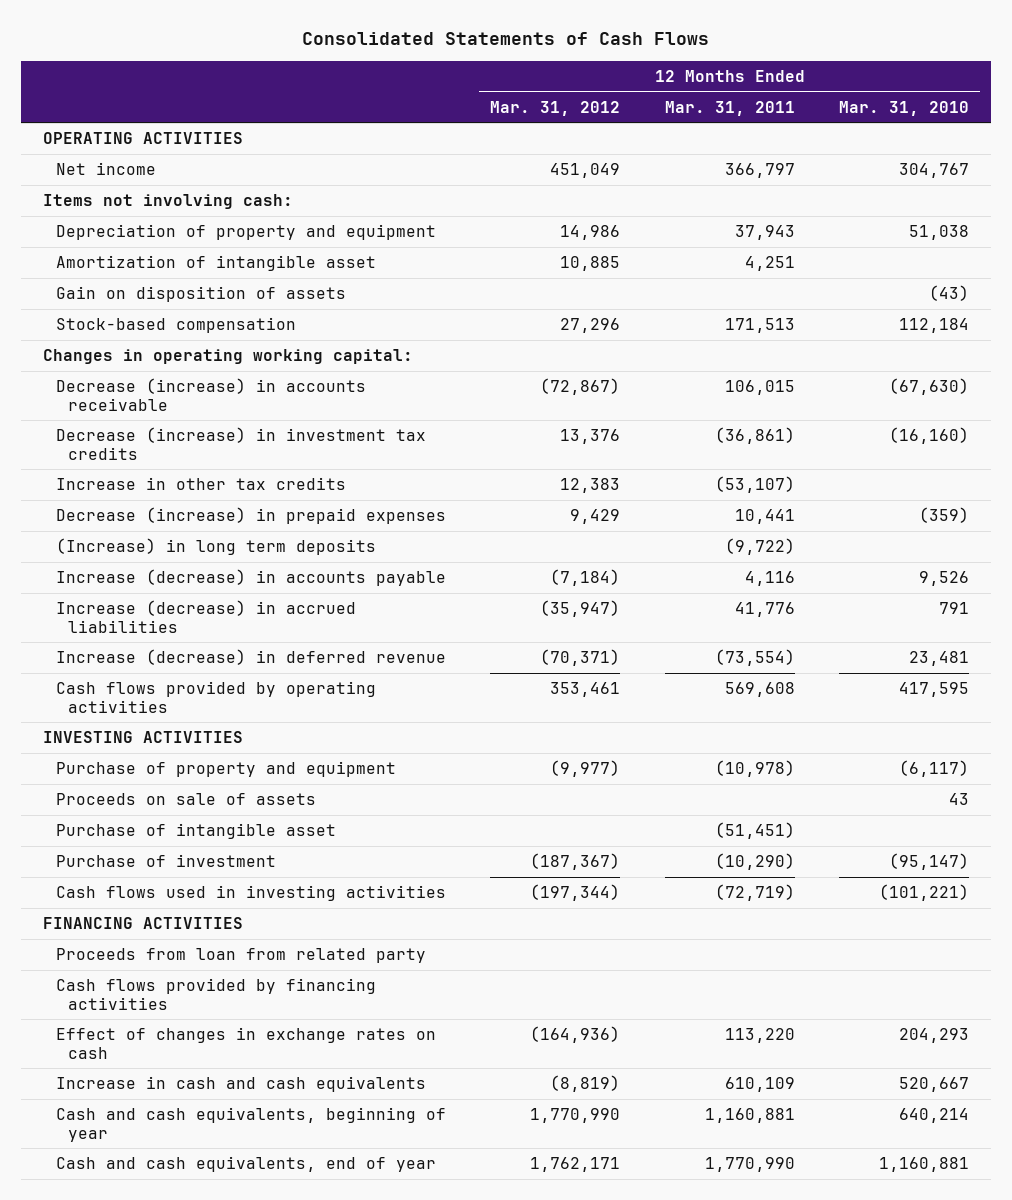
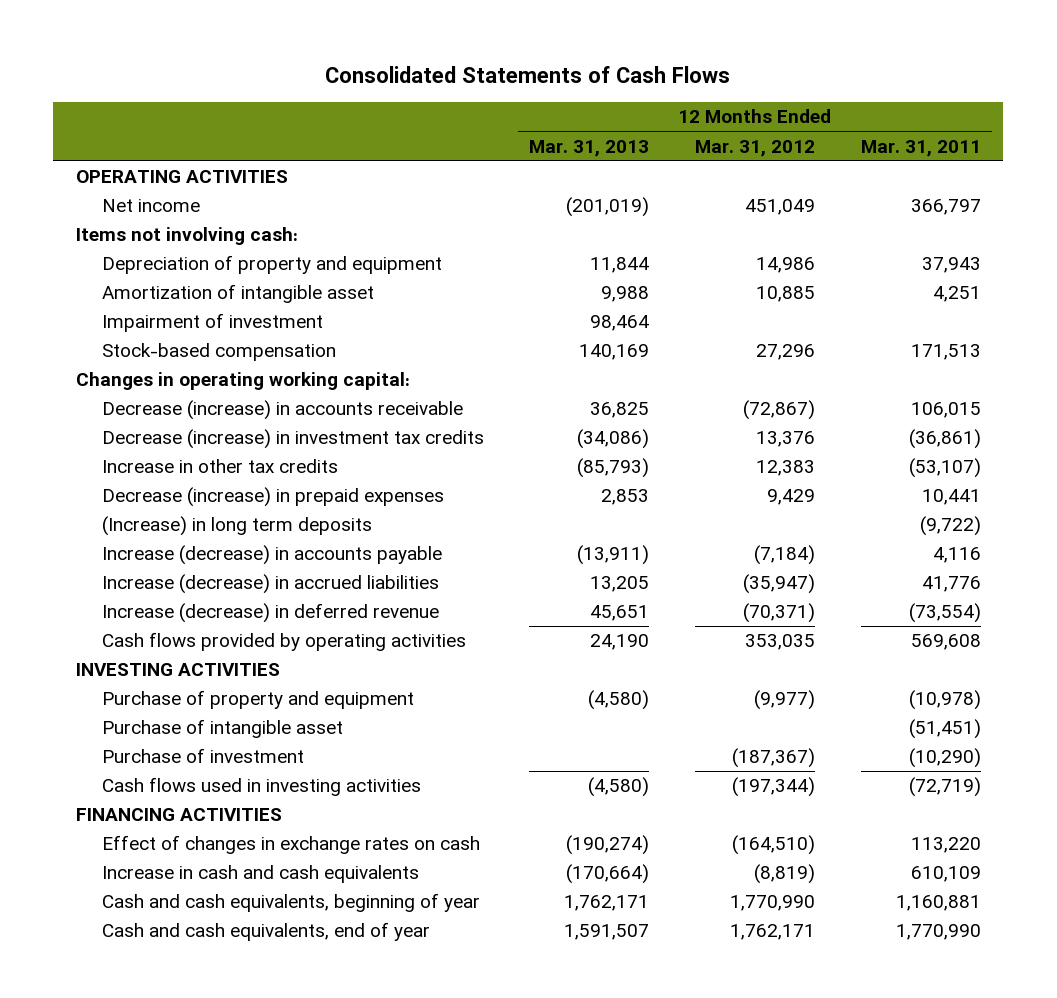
[839,100,970,116] Mar. 31, 2010 -> none
none -> [529,139,650,157] Mar. 31, 2013
[55,286,346,303] Gain on disposition of assets -> none
none -> [101,313,323,333] Impairment of investment
[550,682,621,698] 353,461 -> [745,634,816,651] 353,035
[55,793,316,806] Proceeds on sale of assets -> none
[55,948,426,964] Proceeds from loan from related party -> none
[55,978,376,1010] Cash flows provided by financing activities -> none
[530,1026,621,1044] (164,936) -> [732,835,816,856] (164,510)

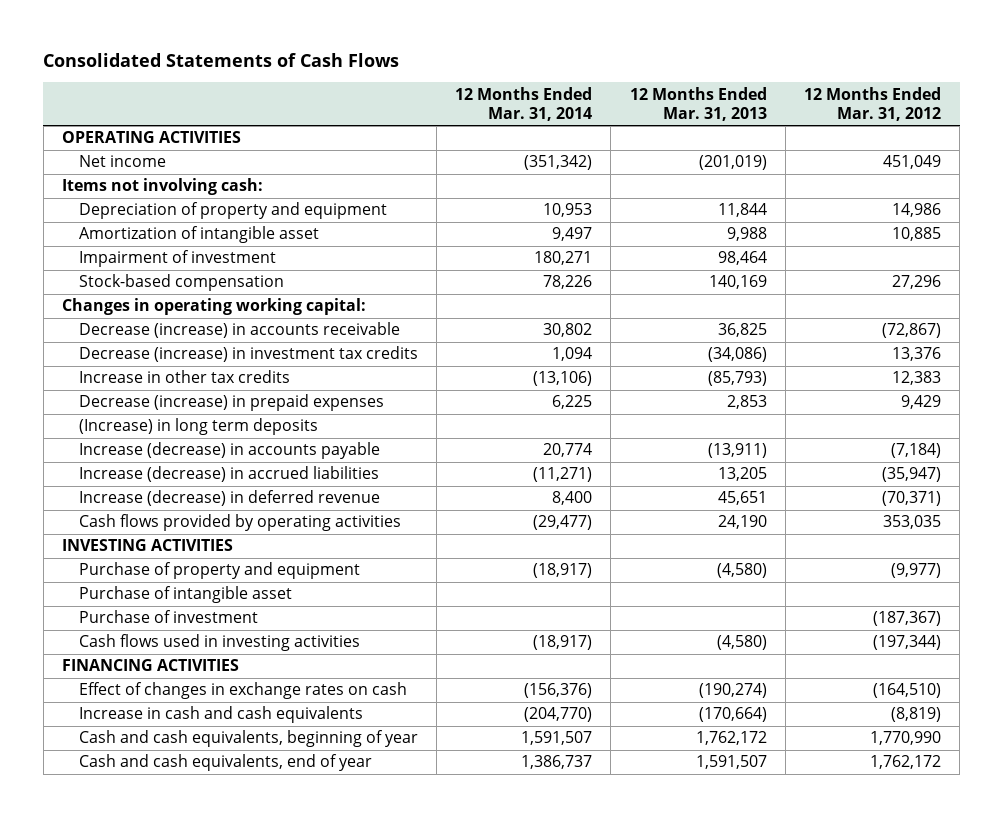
[860,139,981,157] Mar. 31, 2011 -> none
none -> [455,86,593,121] 12 Months Ended Mar. 31, 2014
[564,895,650,912] 1,762,171 -> [695,731,767,746] 1,762,172
[730,924,816,941] 1,762,171 -> [870,755,942,770] 1,762,172

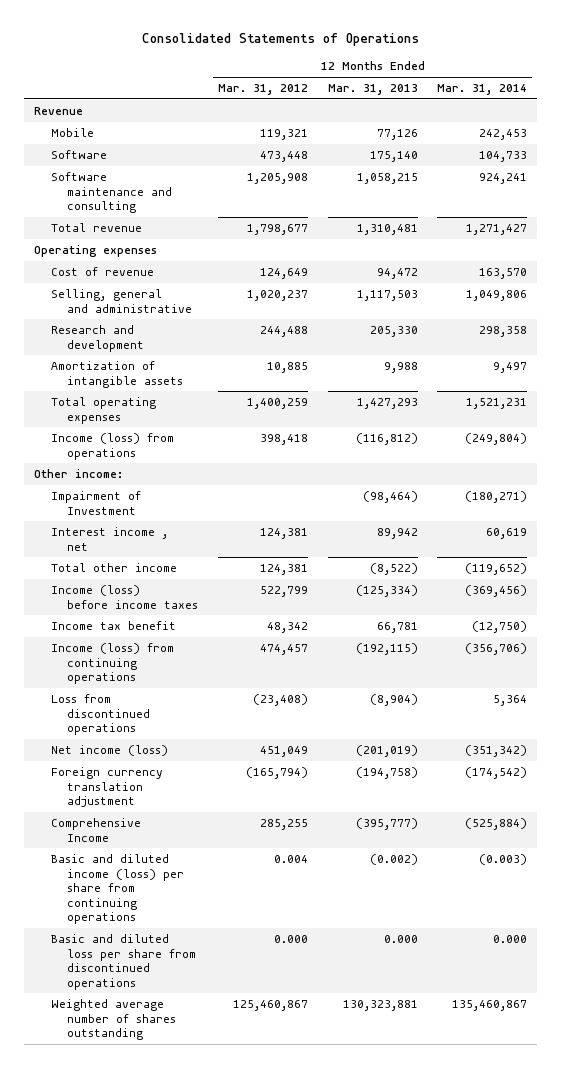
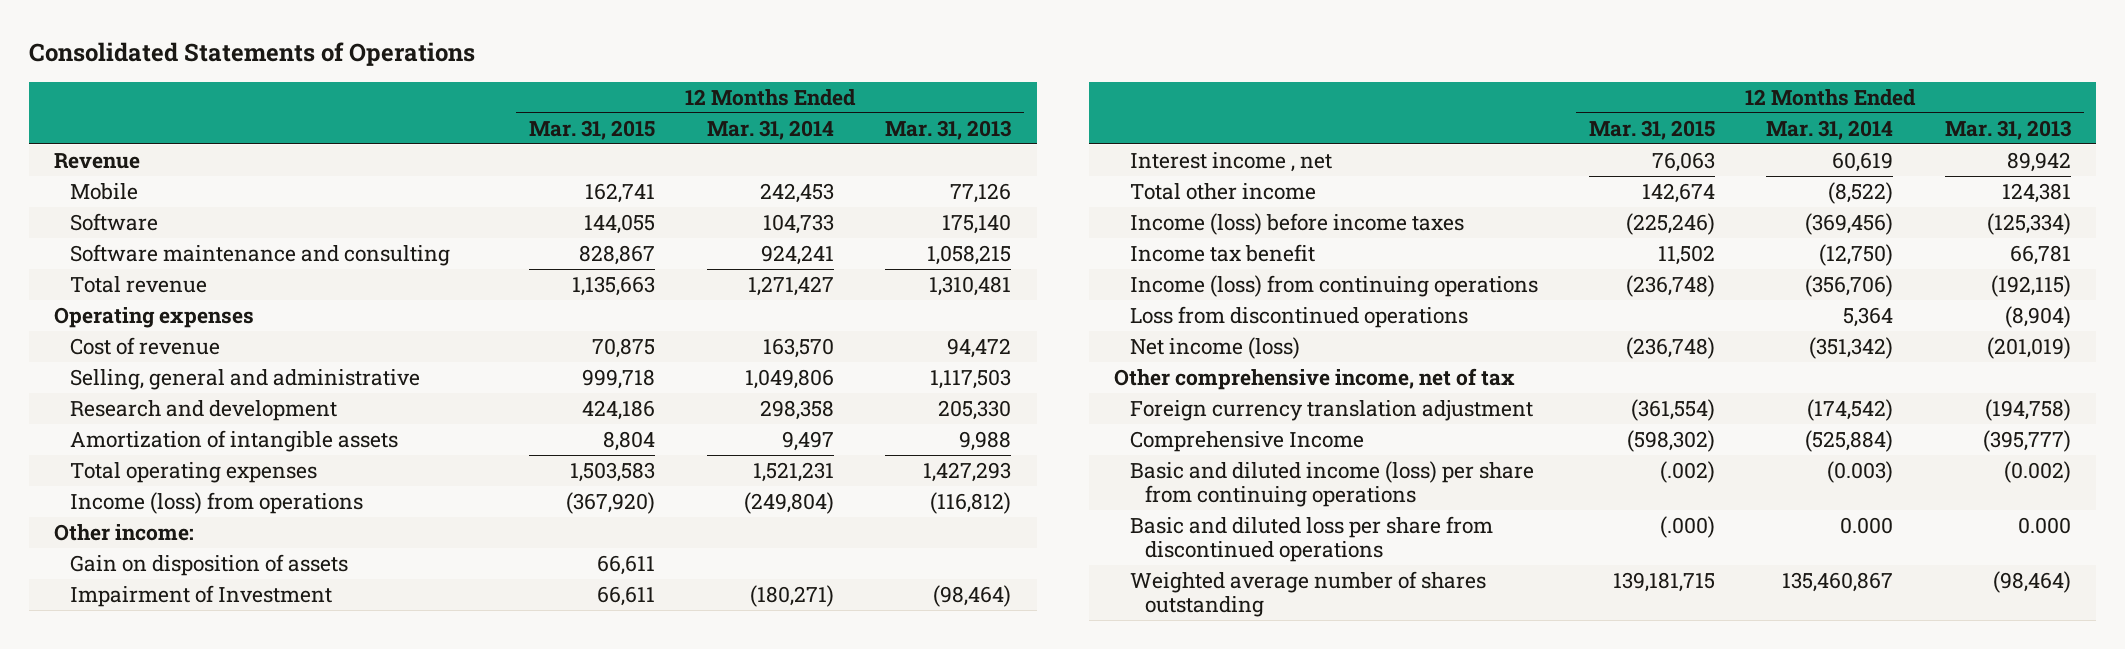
[218,84,309,96] Mar. 31, 2012 -> none
none -> [529,119,656,140] Mar. 31, 2015
none -> [69,554,348,577] Gain on disposition of assets
[369,563,418,576] (8,522) -> [2001,183,2071,204] 124,381
[465,563,528,576] (119,652) -> [1828,182,1894,205] (8,522)
none -> [1114,368,1516,391] Other comprehensive income, net of tax
[342,1000,418,1012] 130,323,881 -> [1992,571,2071,594] (98,464)

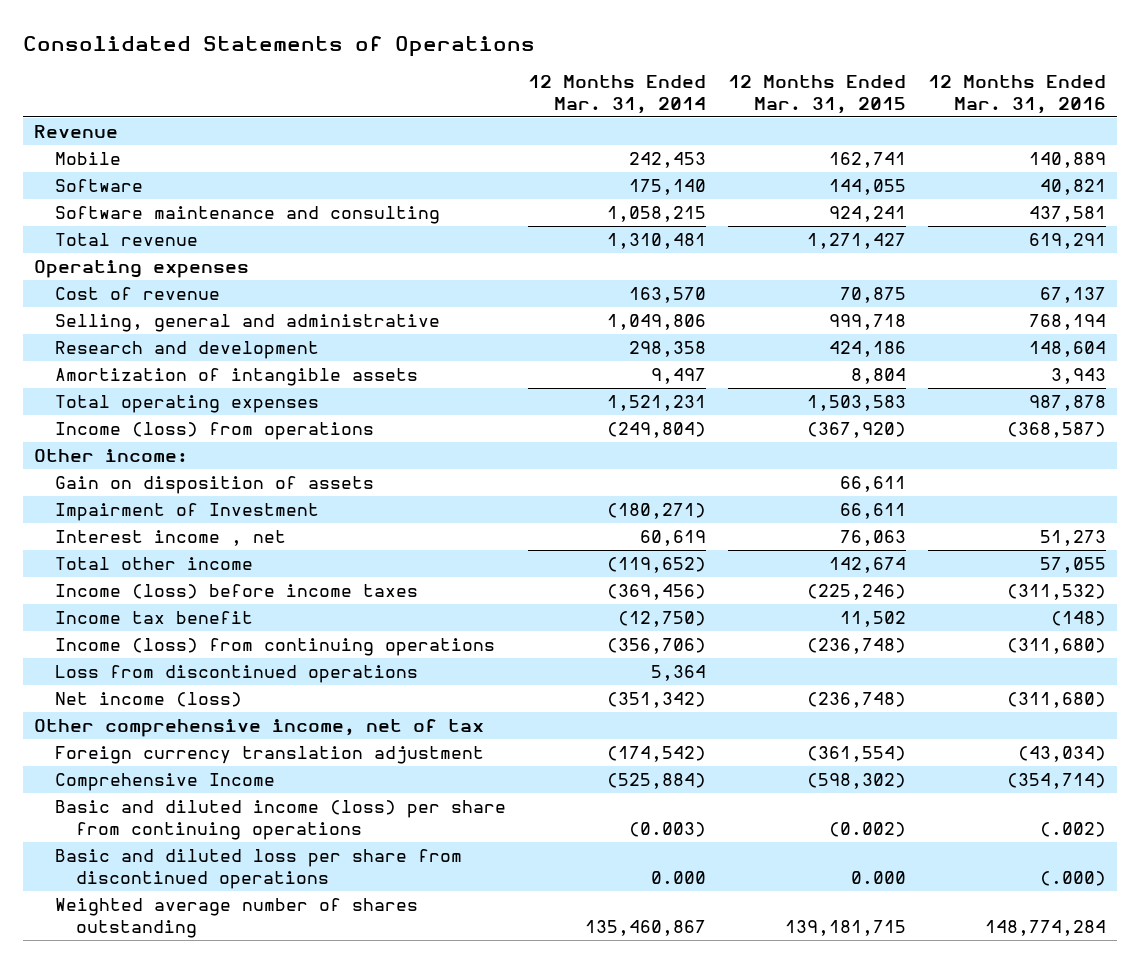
[884,119,1011,140] Mar. 31, 2013 -> none
none -> [927,75,1106,115] 12 Months Ended Mar. 31, 2016
[762,214,834,235] 104,733 -> [628,178,706,195] 175,140
[579,245,656,266] 828,867 -> [828,205,906,222] 924,241
[760,245,834,266] 924,241 -> [606,205,706,222] 1,058,215
[572,276,656,297] 1,135,663 -> [806,232,906,249] 1,271,427
[747,276,834,297] 1,271,427 -> [606,232,706,249] 1,310,481
[1828,182,1894,205] (8,522) -> [606,556,706,573] (119,652)
[1660,461,1716,484] (.002) -> [828,822,906,838] (0.002)
[1660,516,1716,539] (.000) -> [850,871,906,885] 0.000

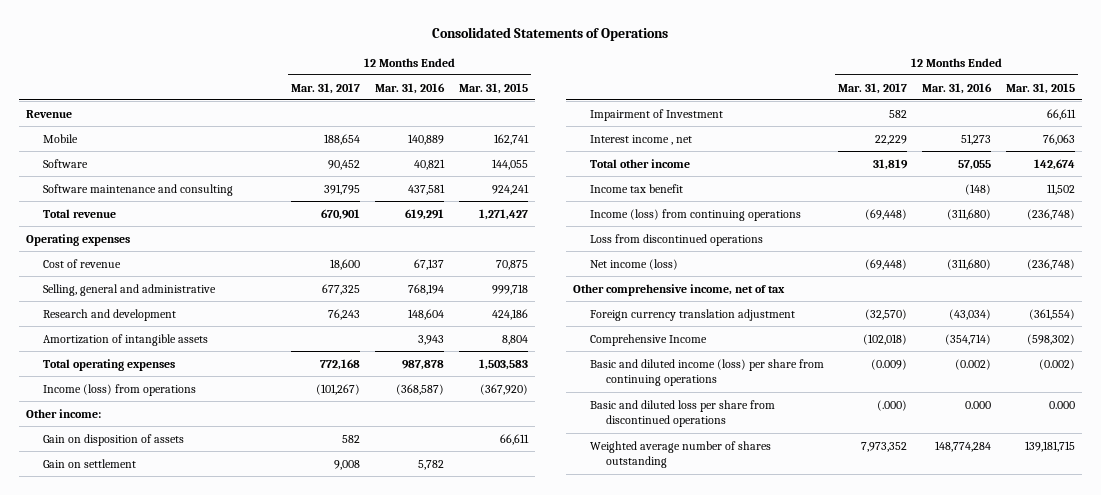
[527,75,706,115] 12 Months Ended Mar. 31, 2014 -> none
none -> [291,82,361,94] Mar. 31, 2017
none -> [42,458,136,468] Gain on settlement
[54,583,418,599] Income (loss) before income taxes -> none
[1039,822,1106,838] (.002) -> [955,358,992,370] (0.002)
[1039,871,1106,887] (.000) -> [965,400,992,409] 0.000

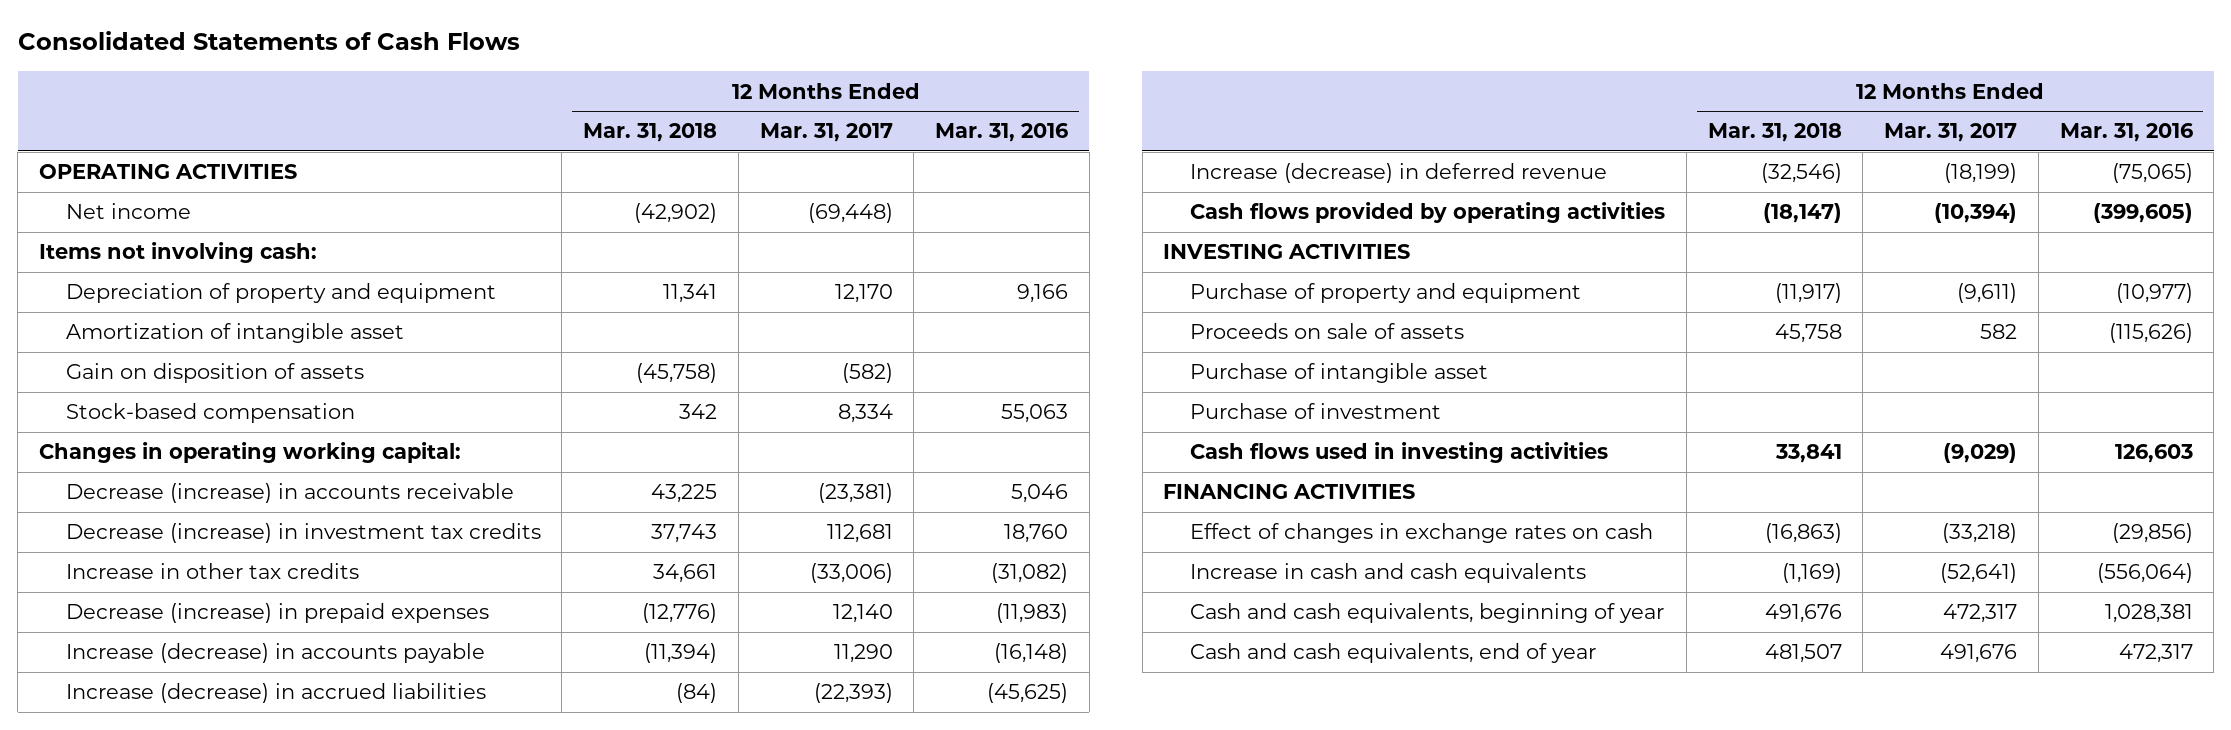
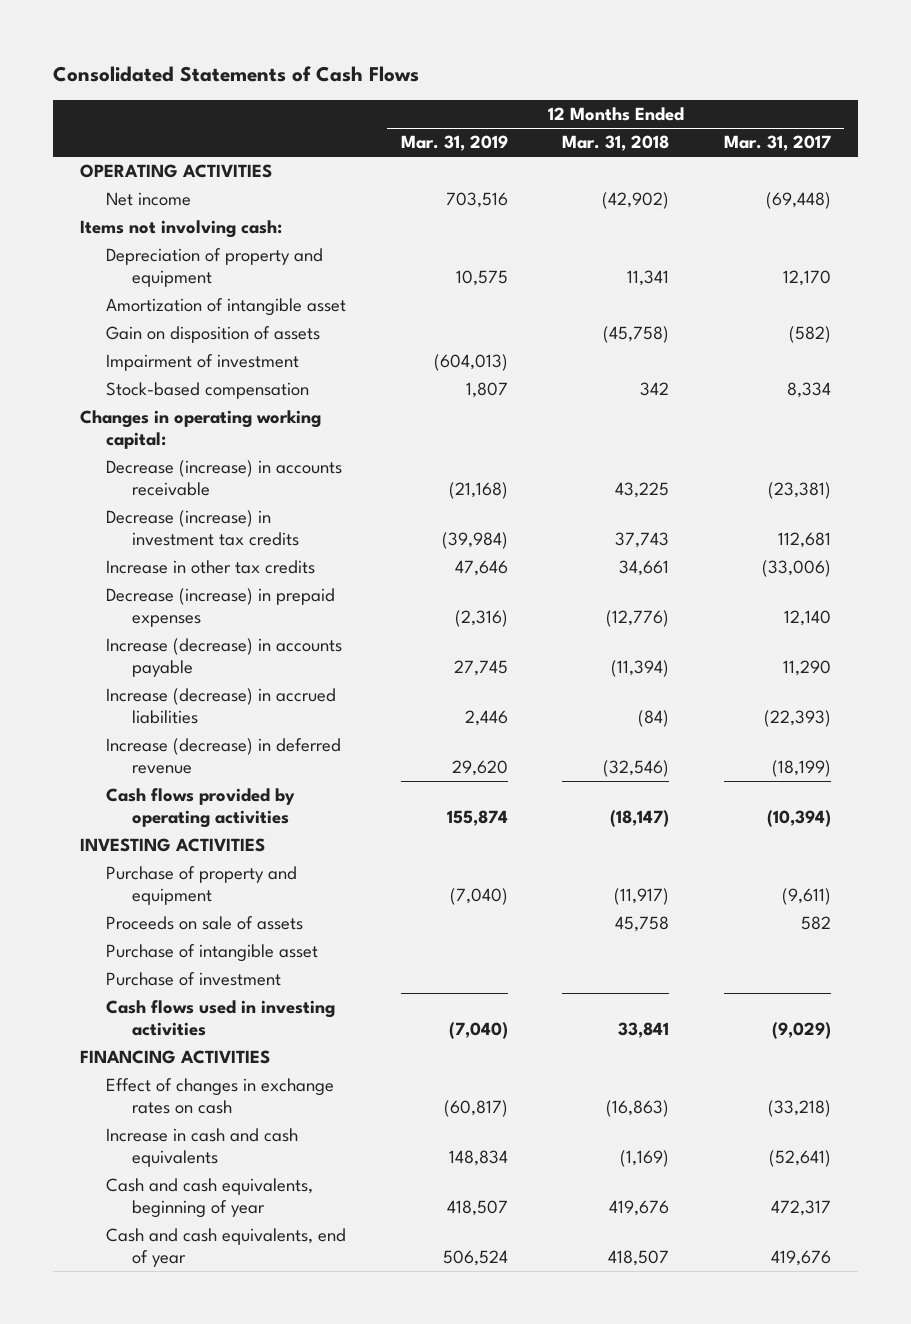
[935,123,1069,143] Mar. 31, 2016 -> none
none -> [400,135,508,152] Mar. 31, 2019
none -> [105,354,299,372] Impairment of investment
[1764,604,1842,624] 491,676 -> [609,1200,670,1217] 419,676
[1764,644,1842,664] 481,507 -> [608,1250,670,1267] 418,507
[1940,644,2018,664] 491,676 -> [770,1250,831,1267] 419,676

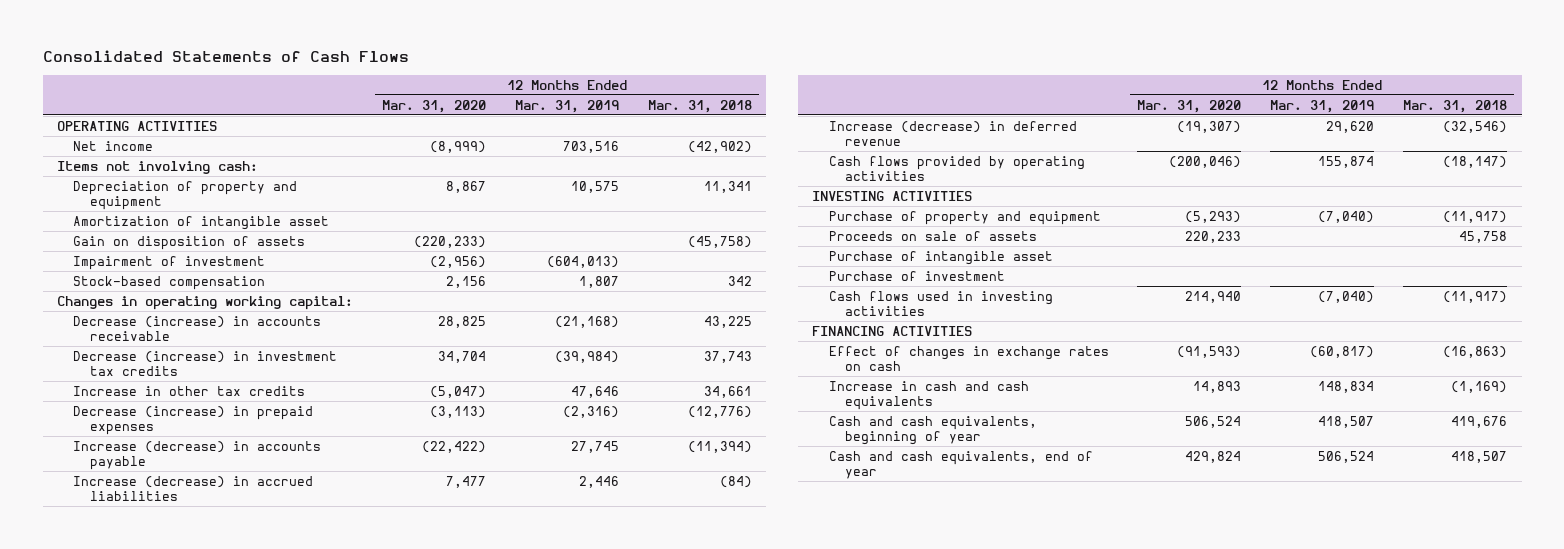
[723,135,831,152] Mar. 31, 2017 -> none
none -> [382,99,487,113] Mar. 31, 2020
[618,1022,670,1039] 33,841 -> [1443,290,1508,303] (11,917)

